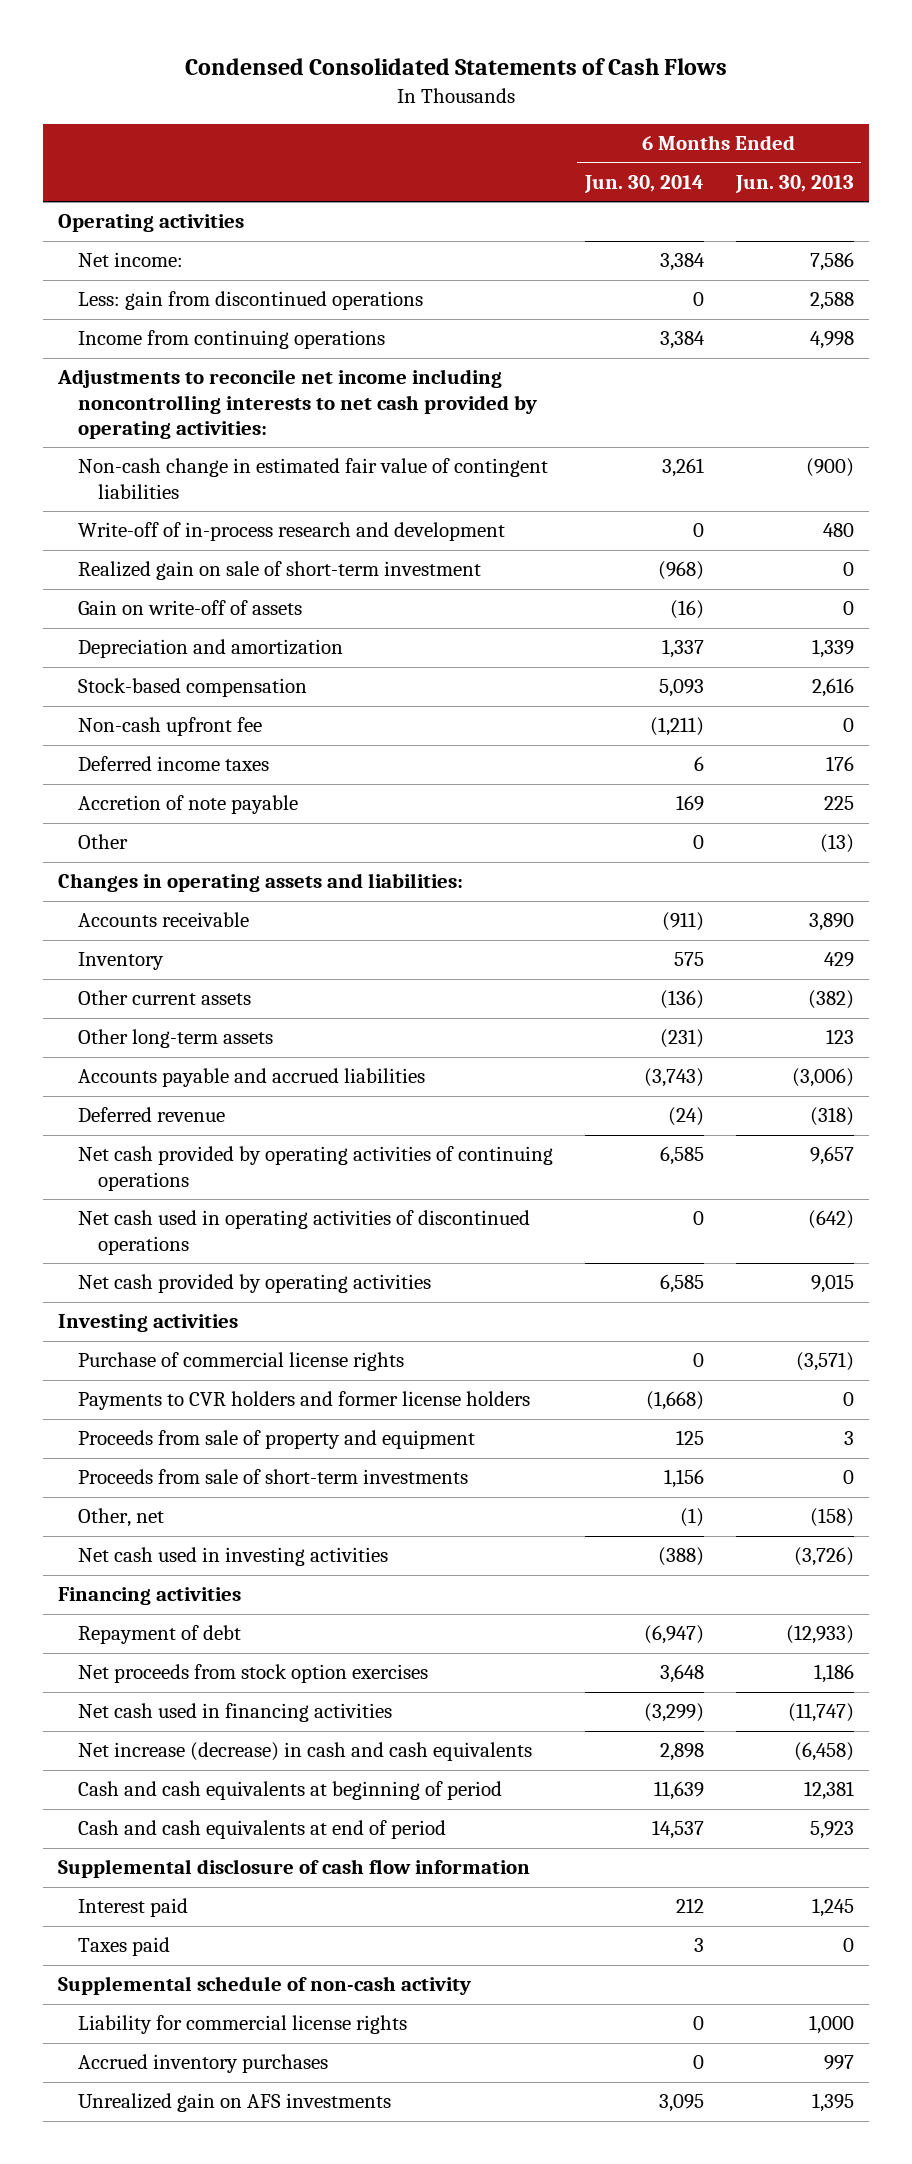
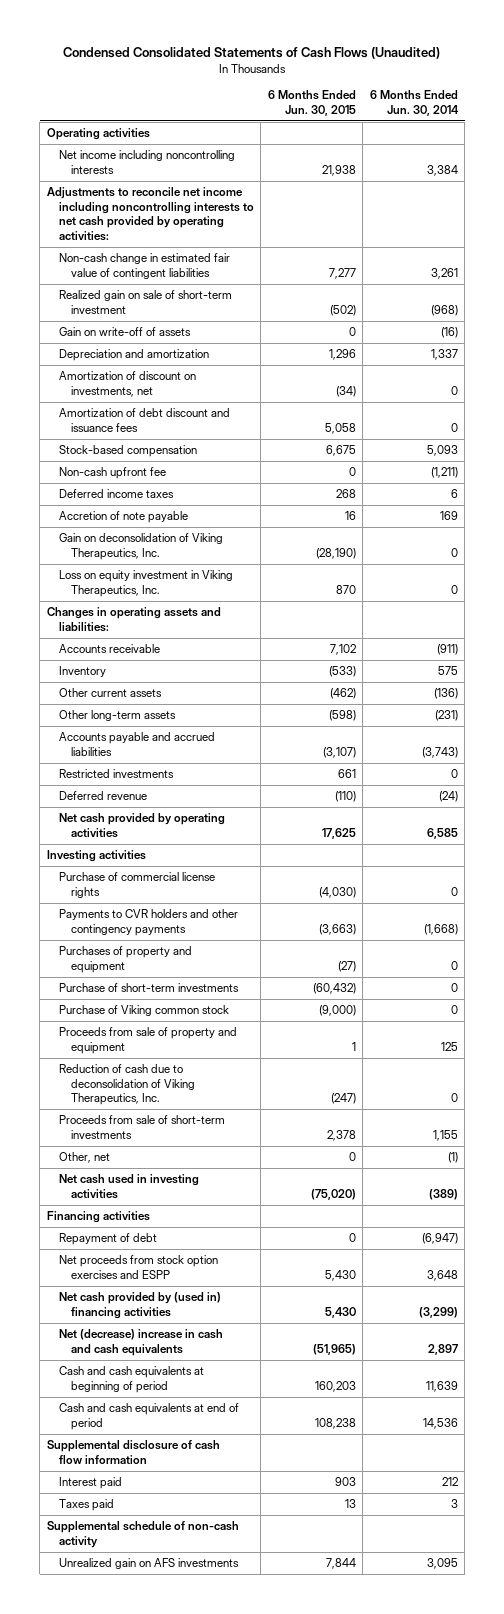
[184,57,727,75] Condensed Consolidated Statements of Cash Flows -> [63,47,441,60] Condensed Consolidated Statements of Cash Flows (Unaudited)
[734,175,854,194] Jun. 30, 2013 -> none
none -> [267,90,356,117] 6 Months Ended Jun. 30, 2015
[78,291,424,311] Less: gain from discontinued operations -> none
[78,330,386,350] Income from continuing operations -> none
[78,252,184,268] Net income: -> [58,150,235,174] Net income including noncontrolling interests
[78,522,506,542] Write-off of in-process research and development -> none
none -> [58,371,196,397] Amortization of discount on investments, net
none -> [58,408,230,432] Amortization of debt discount and issuance fees
[78,834,129,850] Other -> none
none -> [58,533,223,560] Gain on deconsolidation of Viking Therapeutics, Inc.
none -> [58,570,233,597] Loss on equity investment in Viking Therapeutics, Inc.
none -> [58,769,174,779] Restricted investments
[78,1146,554,1191] Net cash provided by operating activities of continuing operations -> none
[78,1210,531,1255] Net cash used in operating activities of discontinued operations -> none
[78,1391,531,1411] Payments to CVR holders and former license holders -> [58,909,238,936] Payments to CVR holders and other contingency payments
none -> [58,946,192,973] Purchases of property and equipment
none -> [58,983,239,993] Purchase of short-term investments
none -> [58,1005,229,1017] Purchase of Viking common stock
none -> [58,1064,195,1106] Reduction of cash due to deconsolidation of Viking Therapeutics, Inc.
[663,1469,704,1489] 1,156 -> [432,1129,458,1141] 1,155
[657,1547,704,1567] (388) -> [428,1188,458,1200] (389)
[78,1664,429,1684] Net proceeds from stock option exercises -> [58,1255,218,1279] Net proceeds from stock option exercises and ESPP
[78,1703,393,1723] Net cash used in financing activities -> [58,1292,221,1319] Net cash provided by (used in) financing activities
[78,1742,533,1762] Net increase (decrease) in cash and cash equivalents -> [58,1329,223,1356] Net (decrease) increase in cash and cash equivalents
[659,1743,704,1762] 2,898 -> [427,1343,458,1355] 2,897
[651,1820,704,1840] 14,537 -> [422,1417,458,1429] 14,536
[78,2015,408,2035] Liability for commercial license rights -> none
[78,2054,329,2074] Accrued inventory purchases -> none

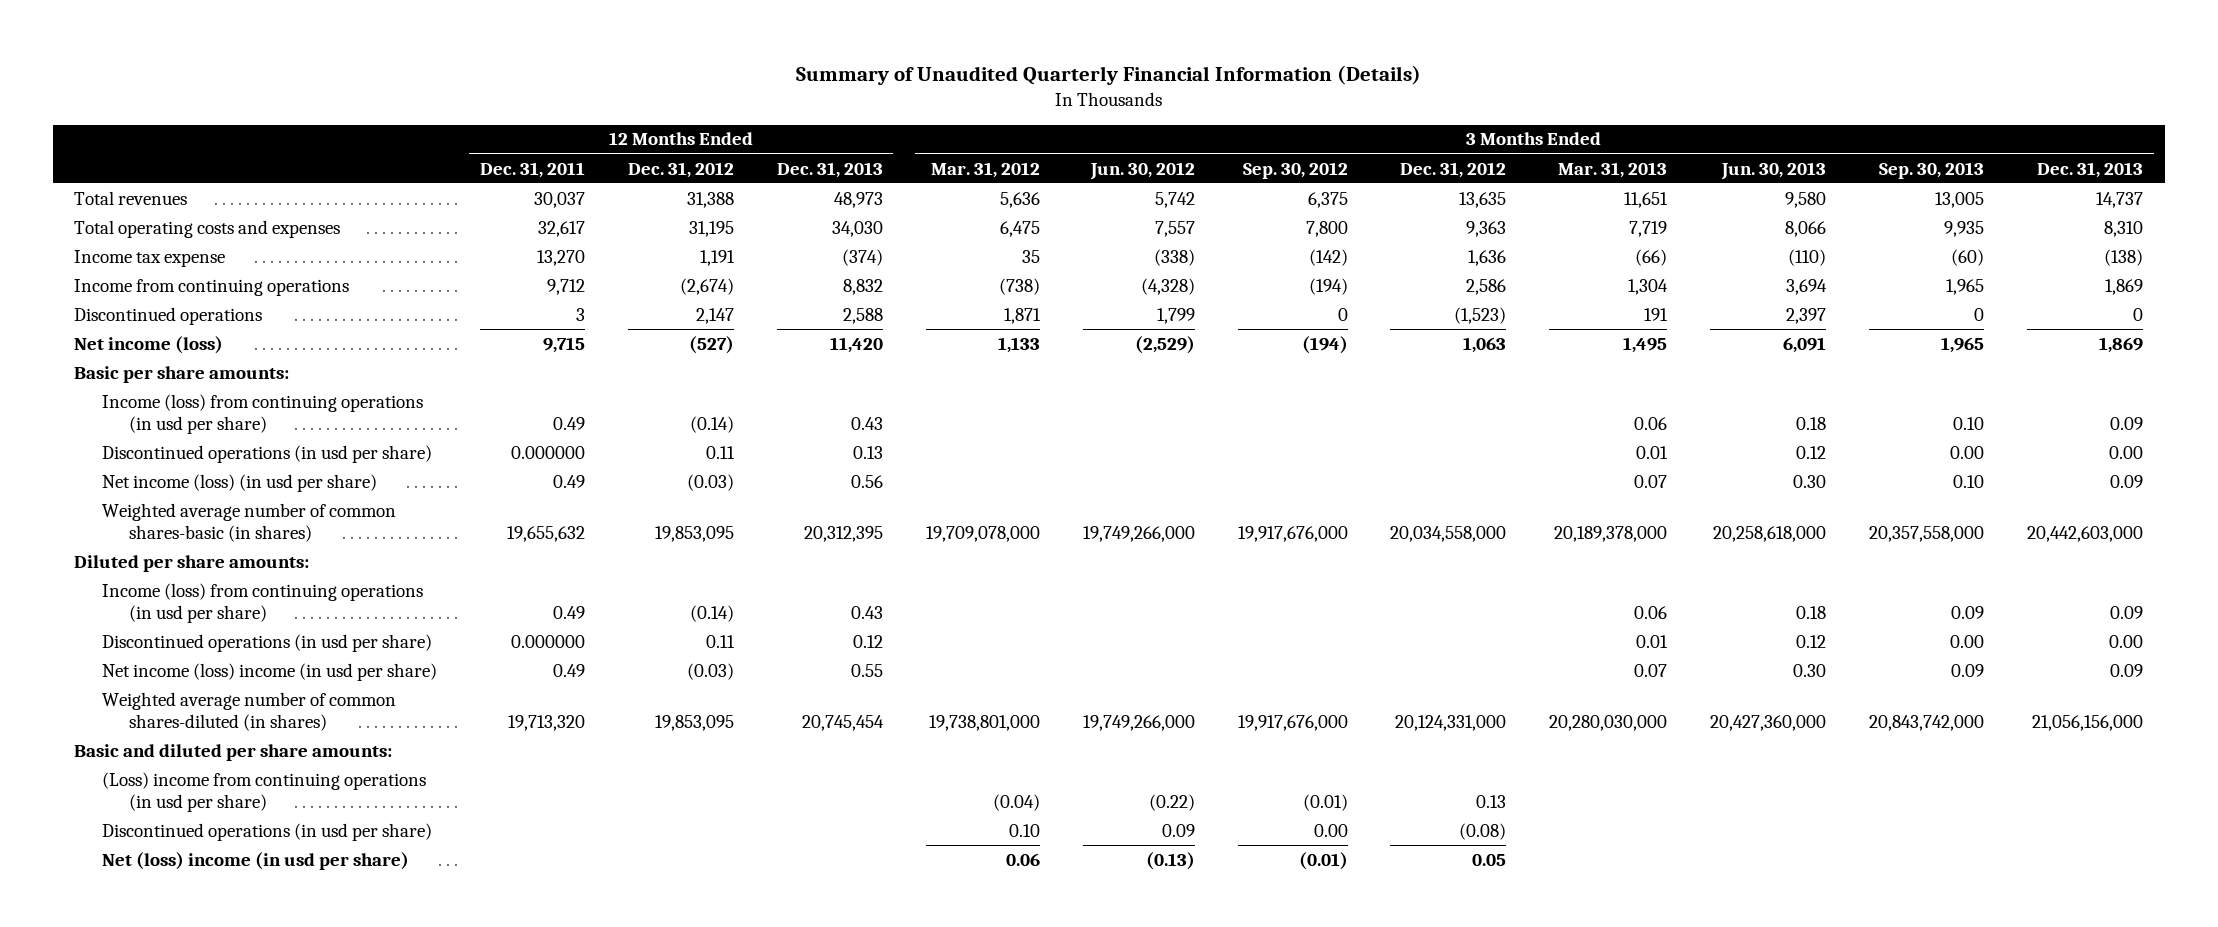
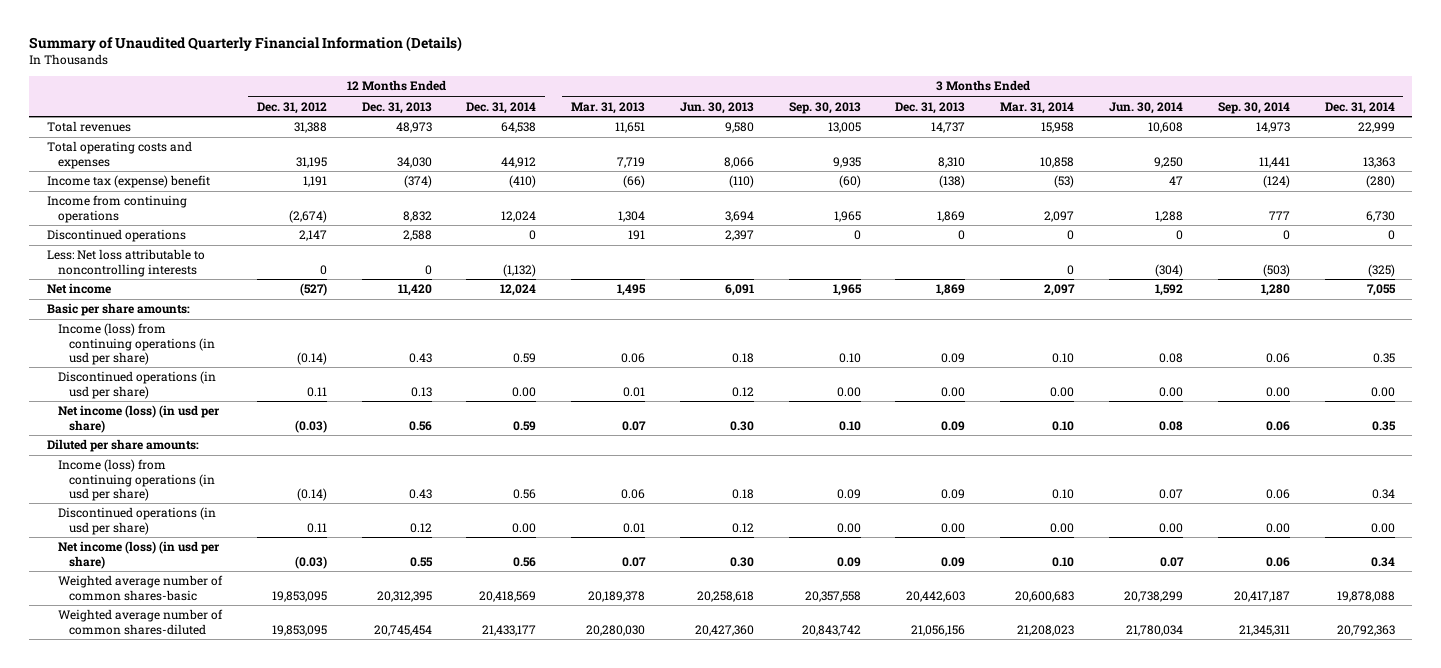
[479,161,585,178] Dec. 31, 2011 -> none
[930,161,1040,178] Mar. 31, 2012 -> none
[1089,161,1195,180] Jun. 30, 2012 -> none
[1242,161,1348,179] Sep. 30, 2012 -> none
[1400,161,1507,178] Dec. 31, 2012 -> none
none -> [466,101,537,114] Dec. 31, 2014
none -> [1000,101,1075,114] Mar. 31, 2014
none -> [1109,101,1184,114] Jun. 30, 2014
none -> [1217,101,1290,114] Sep. 30, 2014
none -> [1324,101,1395,114] Dec. 31, 2014
[74,249,226,267] Income tax expense -> [46,175,210,189] Income tax (expense) benefit
none -> [46,249,205,277] Less: Net loss attributable to noncontrolling interests
[74,335,224,354] Net income (loss) -> [46,283,111,295] Net income
[101,502,396,543] Weighted average number of common shares-basic (in shares) -> none
[74,743,393,761] Basic and diluted per share amounts: -> none
[101,771,426,813] (Loss) income from continuing operations (in usd per share) -> none
[101,822,432,841] Discontinued operations (in usd per share) -> none
[101,851,409,870] Net (loss) income (in usd per share) -> none
[101,662,437,681] Net income (loss) income (in usd per share) -> [57,541,220,569] Net income (loss) (in usd per share)
none -> [57,575,223,601] Weighted average number of common shares-basic
[101,691,396,732] Weighted average number of common shares-diluted (in shares) -> [57,609,223,635] Weighted average number of common shares-diluted
[1549,715,1668,732] 20,280,030,000 -> [586,624,646,636] 20,280,030
[1710,715,1827,732] 20,427,360,000 -> [694,624,754,636] 20,427,360
[1869,715,1985,732] 20,843,742,000 -> [801,624,861,636] 20,843,742
[2032,715,2144,732] 21,056,156,000 -> [911,624,966,636] 21,056,156

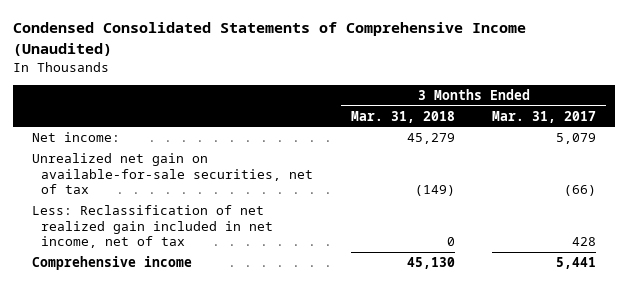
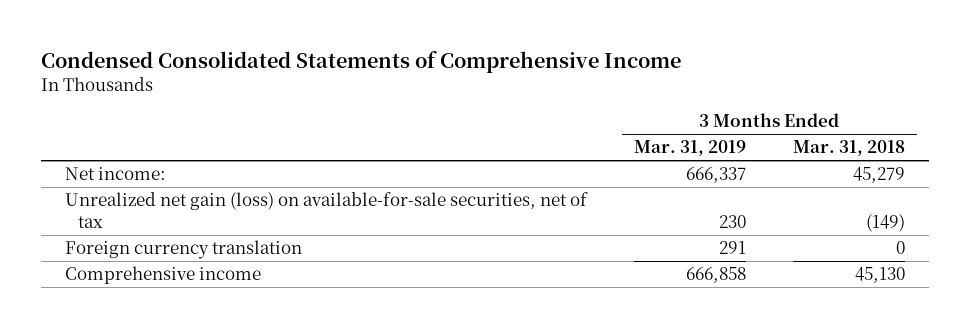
[12,22,526,56] Condensed Consolidated Statements of Comprehensive Income (Unaudited) -> [40,50,681,73] Condensed Consolidated Statements of Comprehensive Income
[492,110,597,123] Mar. 31, 2017 -> none
none -> [633,140,746,157] Mar. 31, 2019
[31,153,314,195] Unrealized net gain on available-for-sale securities, net of tax -> [64,192,588,228] Unrealized net gain (loss) on available-for-sale securities, net of tax
[31,205,274,249] Less: Reclassification of net realized gain included in net income, net of tax -> [64,240,302,260] Foreign currency translation

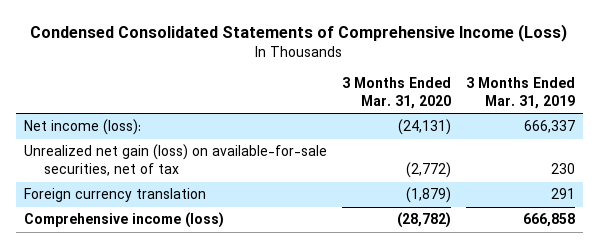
[40,50,681,73] Condensed Consolidated Statements of Comprehensive Income -> [30,23,568,42] Condensed Consolidated Statements of Comprehensive Income (Loss)
[792,140,905,157] Mar. 31, 2018 -> none
none -> [341,77,451,109] 3 Months Ended Mar. 31, 2020
[64,167,166,181] Net income: -> [23,119,141,136] Net income (loss):
[64,266,261,285] Comprehensive income -> [23,212,224,229] Comprehensive income (loss)

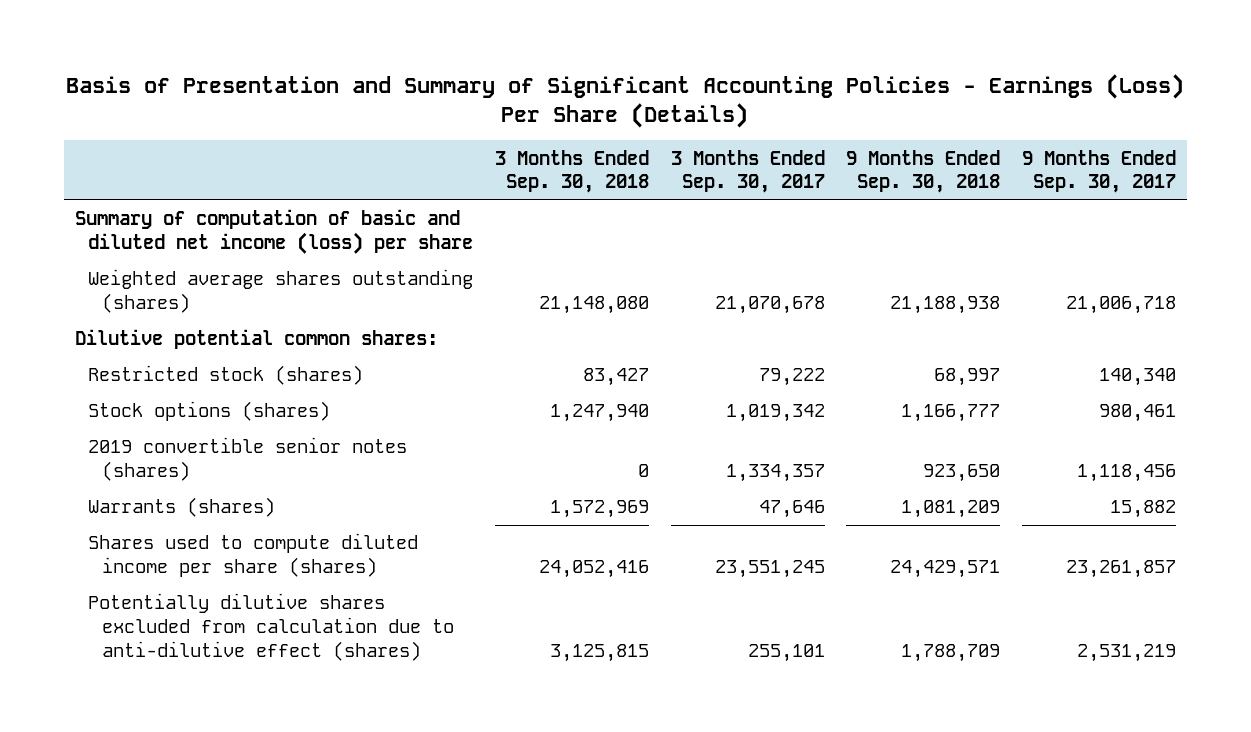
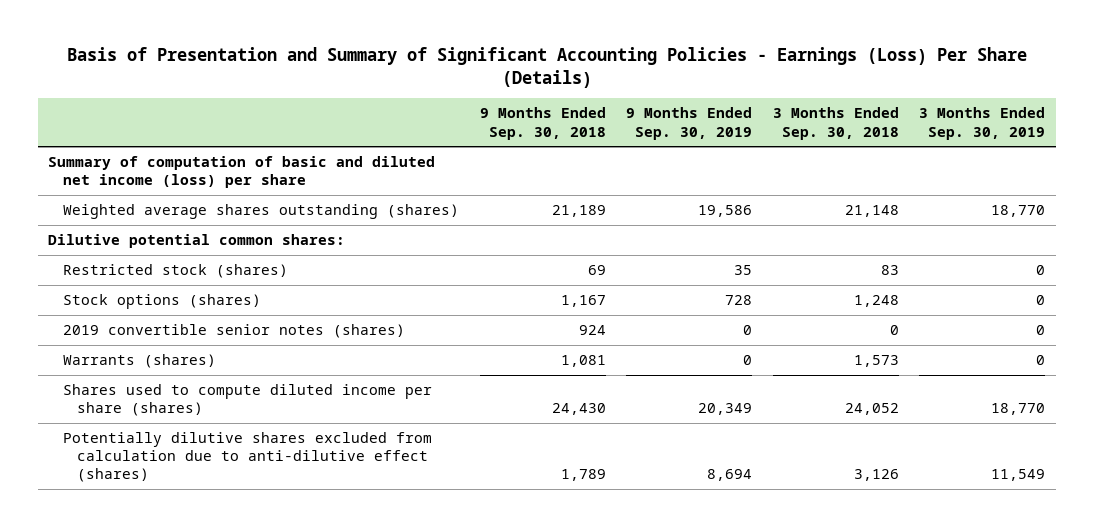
[670,149,825,194] 3 Months Ended Sep. 30, 2017 -> none
[1022,149,1177,194] 9 Months Ended Sep. 30, 2017 -> none
none -> [626,107,753,140] 9 Months Ended Sep. 30, 2019
none -> [919,107,1046,140] 3 Months Ended Sep. 30, 2019
[538,296,649,315] 21,148,080 -> [844,205,899,218] 21,148
[890,296,1001,315] 21,188,938 -> [551,205,606,218] 21,189
[582,368,649,387] 83,427 -> [880,265,899,276] 83
[934,368,1001,387] 68,997 -> [587,265,606,276] 69
[549,404,649,423] 1,247,940 -> [853,295,899,308] 1,248
[901,404,1001,423] 1,166,777 -> [560,295,606,308] 1,167
[923,464,1001,483] 923,650 -> [578,325,606,336] 924
[549,500,649,519] 1,572,969 -> [853,355,899,368] 1,573
[901,500,1001,519] 1,081,209 -> [560,355,606,368] 1,081
[538,560,649,579] 24,052,416 -> [844,403,899,416] 24,052
[890,560,1001,579] 24,429,571 -> [551,403,606,416] 24,430
[549,643,649,662] 3,125,815 -> [853,469,899,482] 3,126
[901,643,1001,662] 1,788,709 -> [560,469,606,482] 1,789

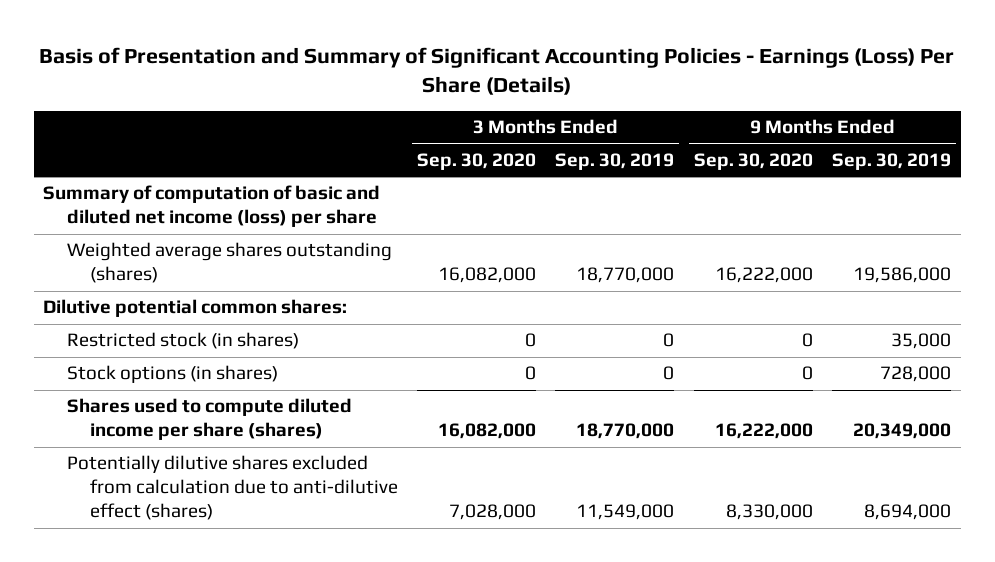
[479,107,606,140] 9 Months Ended Sep. 30, 2018 -> none
[772,107,899,140] 3 Months Ended Sep. 30, 2018 -> none
none -> [417,153,537,171] Sep. 30, 2020
none -> [693,153,813,171] Sep. 30, 2020
[698,205,753,218] 19,586 -> [853,267,952,284] 19,586,000
[991,205,1046,218] 18,770 -> [576,267,675,284] 18,770,000
[62,324,405,339] 2019 convertible senior notes (shares) -> none
[62,354,216,369] Warrants (shares) -> none
[62,264,288,279] Restricted stock (shares) -> [66,332,299,350] Restricted stock (in shares)
[734,265,753,276] 35 -> [891,333,952,350] 35,000
[62,294,261,310] Stock options (shares) -> [66,365,278,384] Stock options (in shares)
[725,295,753,306] 728 -> [880,366,952,383] 728,000
[698,403,753,416] 20,349 -> [853,423,952,440] 20,349,000
[991,403,1046,416] 18,770 -> [576,423,675,440] 18,770,000
[707,469,753,482] 8,694 -> [864,504,952,521] 8,694,000
[991,469,1046,482] 11,549 -> [576,504,675,521] 11,549,000

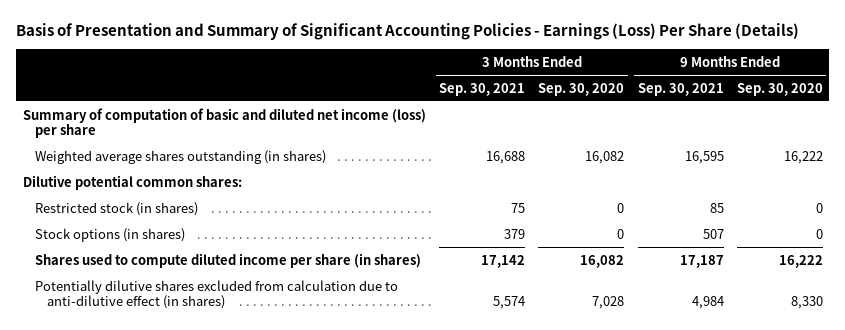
[555,153,675,171] Sep. 30, 2019 -> none
[832,153,952,171] Sep. 30, 2019 -> none
none -> [438,82,525,96] Sep. 30, 2021
none -> [637,82,724,96] Sep. 30, 2021
[66,242,392,284] Weighted average shares outstanding (shares) -> [34,149,326,164] Weighted average shares outstanding (in shares)
[438,267,537,284] 16,082,000 -> [585,150,625,164] 16,082
[714,267,813,284] 16,222,000 -> [783,150,823,164] 16,222
[66,398,352,441] Shares used to compute diluted income per share (shares) -> [34,252,421,268] Shares used to compute diluted income per share (in shares)
[438,423,537,440] 16,082,000 -> [580,254,625,268] 16,082
[714,423,813,440] 16,222,000 -> [778,254,823,268] 16,222
[66,455,398,521] Potentially dilutive shares excluded from calculation due to anti-dilutive effect (shares) -> [34,279,398,310] Potentially dilutive shares excluded from calculation due to anti-dilutive effect (in shares)
[449,504,537,521] 7,028,000 -> [592,296,625,310] 7,028
[725,504,813,521] 8,330,000 -> [790,296,823,310] 8,330

